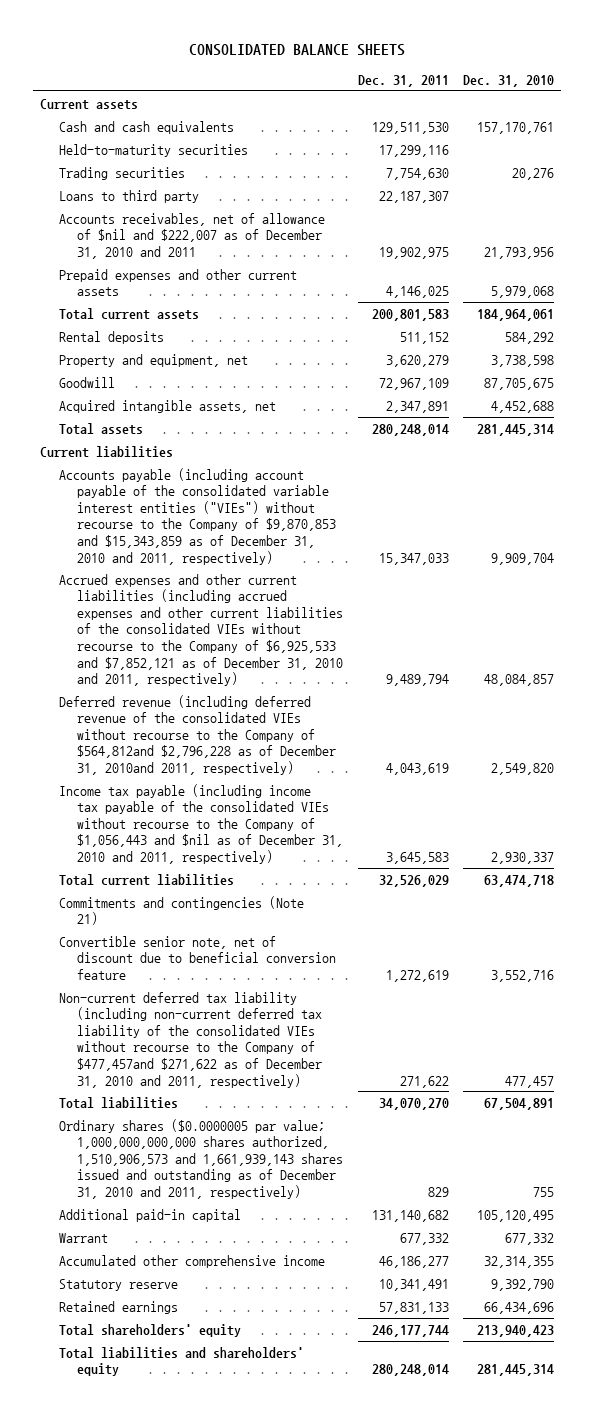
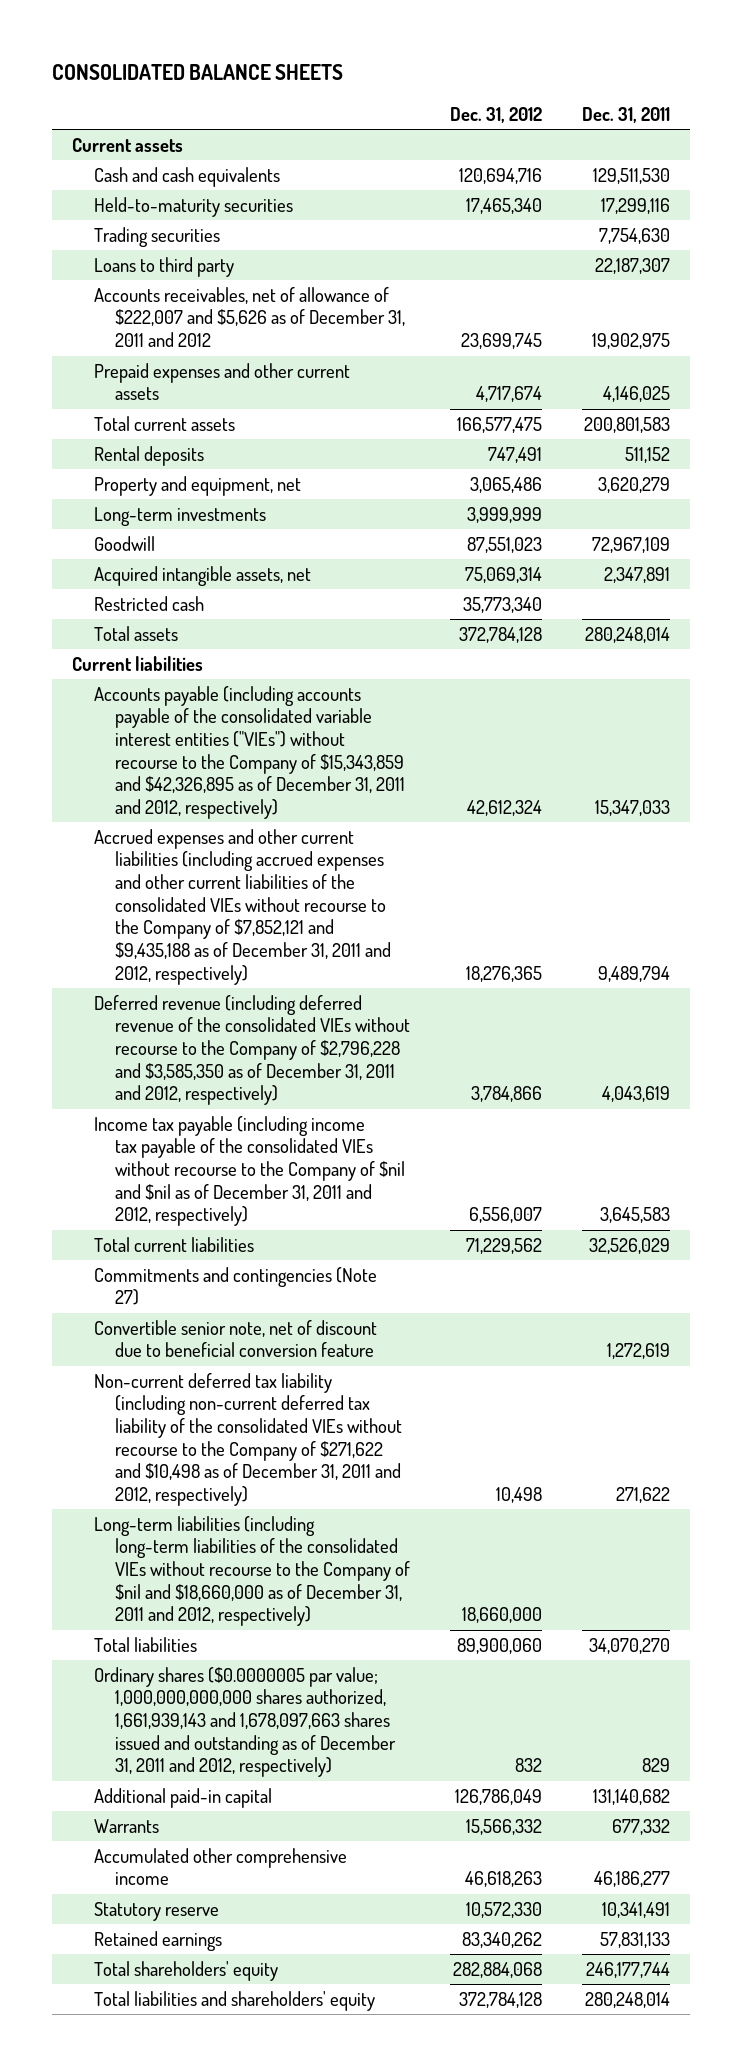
[463,74,555,87] Dec. 31, 2010 -> none
none -> [450,106,543,123] Dec. 31, 2012
[58,212,325,259] Accounts receivables, net of allowance of $nil and $222,007 as of December 31, 2010 and 2011 -> [93,286,406,348] Accounts receivables, net of allowance of $222,007 and $5,626 as of December 31, 2011 and 2012
none -> [93,506,266,526] Long-term investments
none -> [93,595,204,611] Restricted cash
[58,467,337,565] Accounts payable (including account payable of the consolidated variable interest entities ("VIEs") without recourse to the Company of $9,870,853 and $15,343,859 as of December 31, 2010 and 2011, respectively) -> [93,685,406,820] Accounts payable (including accounts payable of the consolidated variable interest entities ("VIEs") without recourse to the Company of $15,343,859 and $42,326,895 as of December 31, 2011 and 2012, respectively)
[58,573,344,687] Accrued expenses and other current liabilities (including accrued expenses and other current liabilities of the consolidated VIEs without recourse to the Company of $6,925,533 and $7,852,121 as of December 31, 2010 and 2011, respectively) -> [93,828,392,985] Accrued expenses and other current liabilities (including accrued expenses and other current liabilities of the consolidated VIEs without recourse to the Company of $7,852,121 and $9,435,188 as of December 31, 2011 and 2012, respectively)
[58,694,337,775] Deferred revenue (including deferred revenue of the consolidated VIEs without recourse to the Company of $564,812and $2,796,228 as of December 31, 2010and 2011, respectively) -> [93,994,411,1106] Deferred revenue (including deferred revenue of the consolidated VIEs without recourse to the Company of $2,796,228 and $3,585,350 as of December 31, 2011 and 2012, respectively)
[58,783,344,864] Income tax payable (including income tax payable of the consolidated VIEs without recourse to the Company of $1,056,443 and $nil as of December 31, 2010 and 2011, respectively) -> [93,1115,406,1227] Income tax payable (including income tax payable of the consolidated VIEs without recourse to the Company of $nil and $nil as of December 31, 2011 and 2012, respectively)
[58,895,304,926] Commitments and contingencies (Note 21) -> [93,1266,377,1306] Commitments and contingencies (Note 27)
[58,991,323,1088] Non-current deferred tax liability (including non-current deferred tax liability of the consolidated VIEs without recourse to the Company of $477,457and $271,622 as of December 31, 2010 and 2011, respectively) -> [93,1372,403,1507] Non-current deferred tax liability (including non-current deferred tax liability of the consolidated VIEs without recourse to the Company of $271,622 and $10,498 as of December 31, 2011 and 2012, respectively)
none -> [93,1515,411,1627] Long-term liabilities (including long-term liabilities of the consolidated VIEs without recourse to the Company of $nil and $18,660,000 as of December 31, 2011 and 2012, respectively)
[58,1118,344,1199] Ordinary shares ($0.0000005 par value; 1,000,000,000,000 shares authorized, 1,510,906,573 and 1,661,939,143 shares issued and outstanding as of December 31, 2010 and 2011, respectively) -> [93,1666,397,1778] Ordinary shares ($0.0000005 par value; 1,000,000,000,000 shares authorized, 1,661,939,143 and 1,678,097,663 shares issued and outstanding as of December 31, 2011 and 2012, respectively)
[58,1232,108,1243] Warrant -> [93,1818,159,1833] Warrants

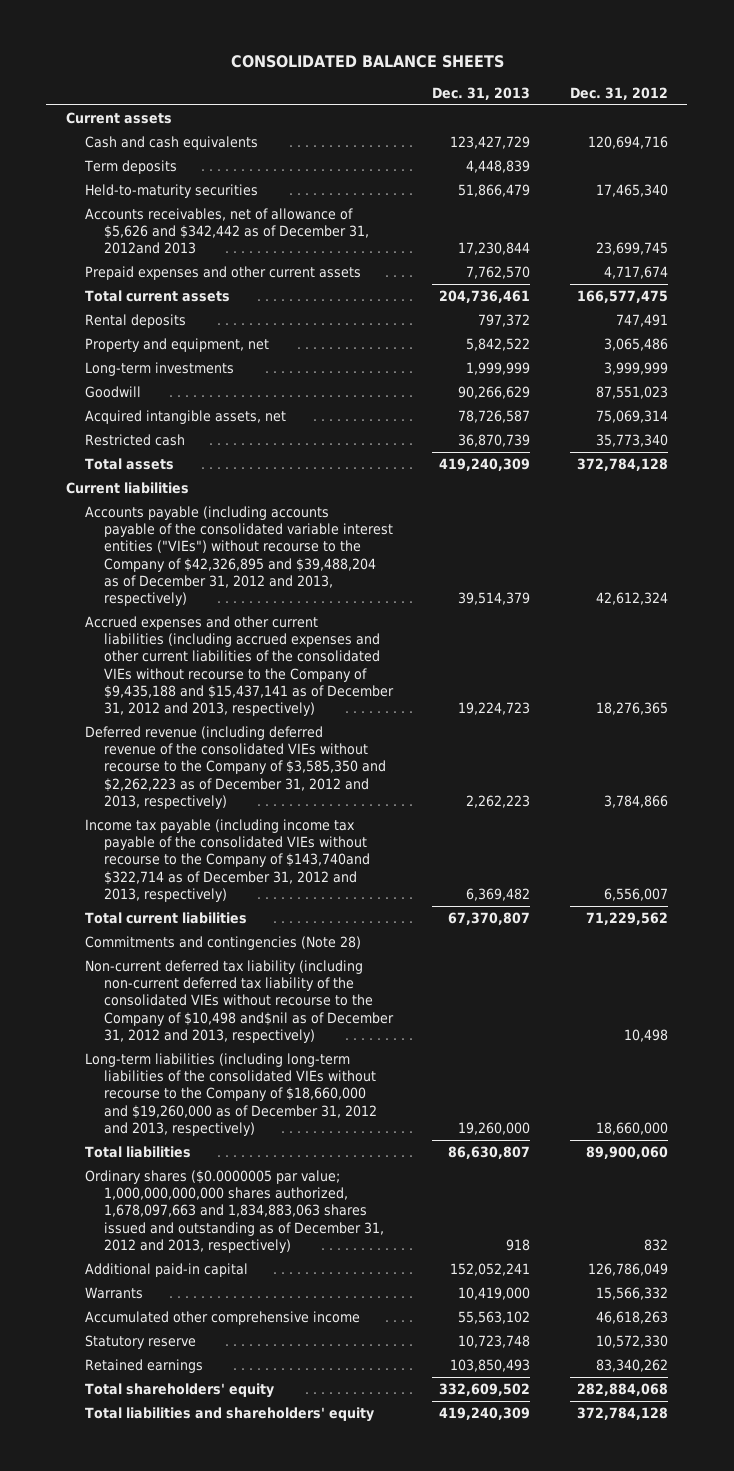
[582,106,671,123] Dec. 31, 2011 -> none
none -> [432,86,531,100] Dec. 31, 2013
none -> [84,159,178,174] Term deposits
[93,226,220,247] Trading securities -> none
[93,256,234,277] Loans to third party -> none
[93,286,406,348] Accounts receivables, net of allowance of $222,007 and $5,626 as of December 31, 2011 and 2012 -> [85,207,370,255] Accounts receivables, net of allowance of $5,626 and $342,442 as of December 31, 2012and 2013
[93,685,406,820] Accounts payable (including accounts payable of the consolidated variable interest entities ("VIEs") without recourse to the Company of $15,343,859 and $42,326,895 as of December 31, 2011 and 2012, respectively) -> [85,505,394,607] Accounts payable (including accounts payable of the consolidated variable interest entities ("VIEs") without recourse to the Company of $42,326,895 and $39,488,204 as of December 31, 2012 and 2013, respectively)
[93,828,392,985] Accrued expenses and other current liabilities (including accrued expenses and other current liabilities of the consolidated VIEs without recourse to the Company of $7,852,121 and $9,435,188 as of December 31, 2011 and 2012, respectively) -> [85,615,395,717] Accrued expenses and other current liabilities (including accrued expenses and other current liabilities of the consolidated VIEs without recourse to the Company of $9,435,188 and $15,437,141 as of December 31, 2012 and 2013, respectively)
[93,994,411,1106] Deferred revenue (including deferred revenue of the consolidated VIEs without recourse to the Company of $2,796,228 and $3,585,350 as of December 31, 2011 and 2012, respectively) -> [85,725,387,809] Deferred revenue (including deferred revenue of the consolidated VIEs without recourse to the Company of $3,585,350 and $2,262,223 as of December 31, 2012 and 2013, respectively)
[93,1115,406,1227] Income tax payable (including income tax payable of the consolidated VIEs without recourse to the Company of $nil and $nil as of December 31, 2011 and 2012, respectively) -> [85,818,371,902] Income tax payable (including income tax payable of the consolidated VIEs without recourse to the Company of $143,740and $322,714 as of December 31, 2012 and 2013, respectively)
[93,1319,377,1358] Convertible senior note, net of discount due to beneficial conversion feature -> none
[93,1266,377,1306] Commitments and contingencies (Note 27) -> [85,935,362,950] Commitments and contingencies (Note 28)
[93,1372,403,1507] Non-current deferred tax liability (including non-current deferred tax liability of the consolidated VIEs without recourse to the Company of $271,622 and $10,498 as of December 31, 2011 and 2012, respectively) -> [85,959,395,1043] Non-current deferred tax liability (including non-current deferred tax liability of the consolidated VIEs without recourse to the Company of $10,498 and$nil as of December 31, 2012 and 2013, respectively)
[93,1515,411,1627] Long-term liabilities (including long-term liabilities of the consolidated VIEs without recourse to the Company of $nil and $18,660,000 as of December 31, 2011 and 2012, respectively) -> [85,1052,378,1136] Long-term liabilities (including long-term liabilities of the consolidated VIEs without recourse to the Company of $18,660,000 and $19,260,000 as of December 31, 2012 and 2013, respectively)
[93,1666,397,1778] Ordinary shares ($0.0000005 par value; 1,000,000,000,000 shares authorized, 1,661,939,143 and 1,678,097,663 shares issued and outstanding as of December 31, 2011 and 2012, respectively) -> [85,1169,385,1253] Ordinary shares ($0.0000005 par value; 1,000,000,000,000 shares authorized, 1,678,097,663 and 1,834,883,063 shares issued and outstanding as of December 31, 2012 and 2013, respectively)

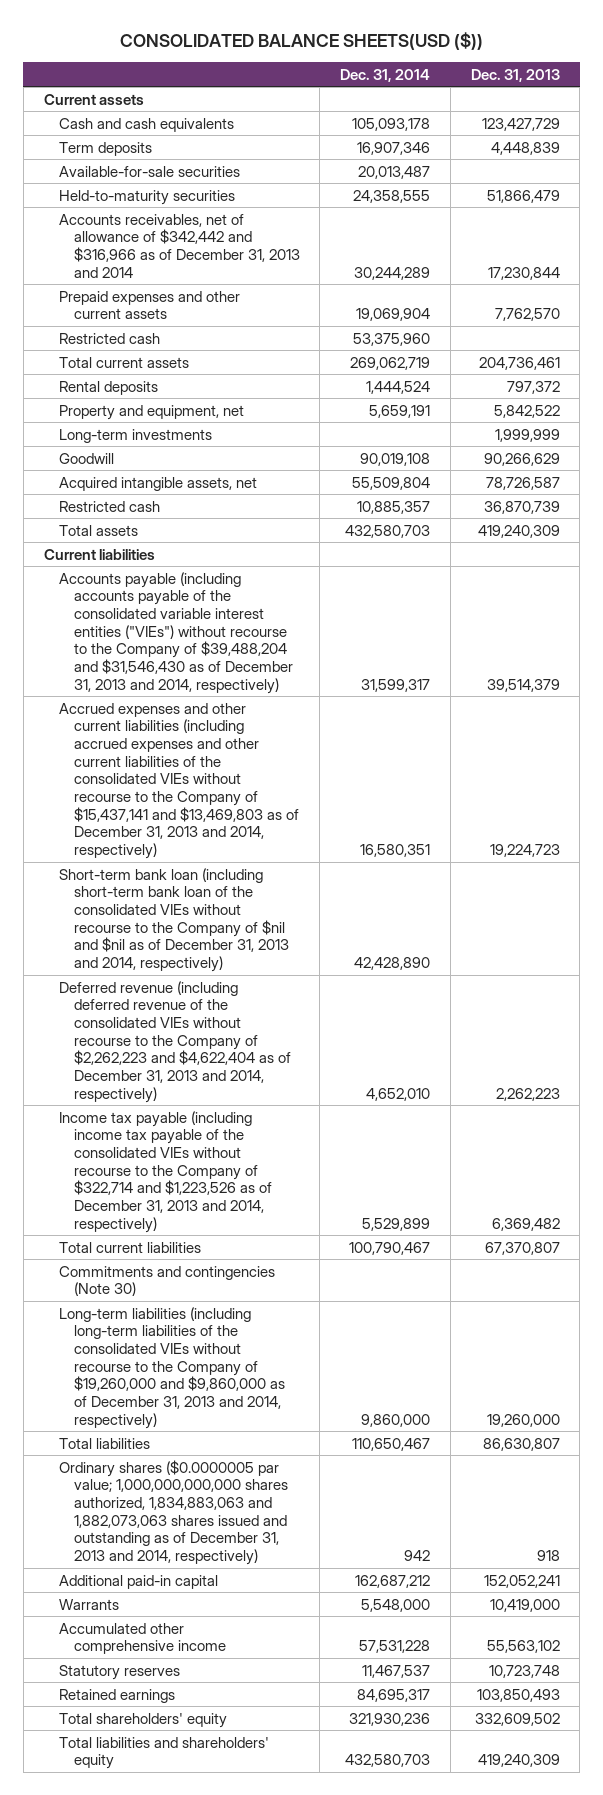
[230,55,504,69] CONSOLIDATED BALANCE SHEETS -> [119,31,483,50] CONSOLIDATED BALANCE SHEETS(USD ($))
[569,86,668,100] Dec. 31, 2012 -> none
none -> [340,68,431,82] Dec. 31, 2014
none -> [58,165,240,177] Available-for-sale securities
[85,207,370,255] Accounts receivables, net of allowance of $5,626 and $342,442 as of December 31, 2012and 2013 -> [58,213,300,278] Accounts receivables, net of allowance of $342,442 and $316,966 as of December 31, 2013 and 2014
none -> [58,332,160,344] Restricted cash
[85,505,394,607] Accounts payable (including accounts payable of the consolidated variable interest entities ("VIEs") without recourse to the Company of $42,326,895 and $39,488,204 as of December 31, 2012 and 2013, respectively) -> [58,571,293,694] Accounts payable (including accounts payable of the consolidated variable interest entities ("VIEs") without recourse to the Company of $39,488,204 and $31,546,430 as of December 31, 2013 and 2014, respectively)
[85,615,395,717] Accrued expenses and other current liabilities (including accrued expenses and other current liabilities of the consolidated VIEs without recourse to the Company of $9,435,188 and $15,437,141 as of December 31, 2012 and 2013, respectively) -> [58,702,299,860] Accrued expenses and other current liabilities (including accrued expenses and other current liabilities of the consolidated VIEs without recourse to the Company of $15,437,141 and $13,469,803 as of December 31, 2013 and 2014, respectively)
none -> [58,867,289,973] Short-term bank loan (including short-term bank loan of the consolidated VIEs without recourse to the Company of $nil and $nil as of December 31, 2013 and 2014, respectively)
[85,725,387,809] Deferred revenue (including deferred revenue of the consolidated VIEs without recourse to the Company of $3,585,350 and $2,262,223 as of December 31, 2012 and 2013, respectively) -> [58,980,291,1103] Deferred revenue (including deferred revenue of the consolidated VIEs without recourse to the Company of $2,262,223 and $4,622,404 as of December 31, 2013 and 2014, respectively)
[85,818,371,902] Income tax payable (including income tax payable of the consolidated VIEs without recourse to the Company of $143,740and $322,714 as of December 31, 2012 and 2013, respectively) -> [58,1110,272,1233] Income tax payable (including income tax payable of the consolidated VIEs without recourse to the Company of $322,714 and $1,223,526 as of December 31, 2013 and 2014, respectively)
[85,959,395,1043] Non-current deferred tax liability (including non-current deferred tax liability of the consolidated VIEs without recourse to the Company of $10,498 and$nil as of December 31, 2012 and 2013, respectively) -> none
[85,935,362,950] Commitments and contingencies (Note 28) -> [58,1265,275,1297] Commitments and contingencies (Note 30)
[85,1052,378,1136] Long-term liabilities (including long-term liabilities of the consolidated VIEs without recourse to the Company of $18,660,000 and $19,260,000 as of December 31, 2012 and 2013, respectively) -> [58,1306,285,1429] Long-term liabilities (including long-term liabilities of the consolidated VIEs without recourse to the Company of $19,260,000 and $9,860,000 as of December 31, 2013 and 2014, respectively)
[85,1169,385,1253] Ordinary shares ($0.0000005 par value; 1,000,000,000,000 shares authorized, 1,678,097,663 and 1,834,883,063 shares issued and outstanding as of December 31, 2012 and 2013, respectively) -> [58,1459,288,1566] Ordinary shares ($0.0000005 par value; 1,000,000,000,000 shares authorized, 1,834,883,063 and 1,882,073,063 shares issued and outstanding as of December 31, 2013 and 2014, respectively)
[85,1334,197,1349] Statutory reserve -> [58,1664,180,1680] Statutory reserves

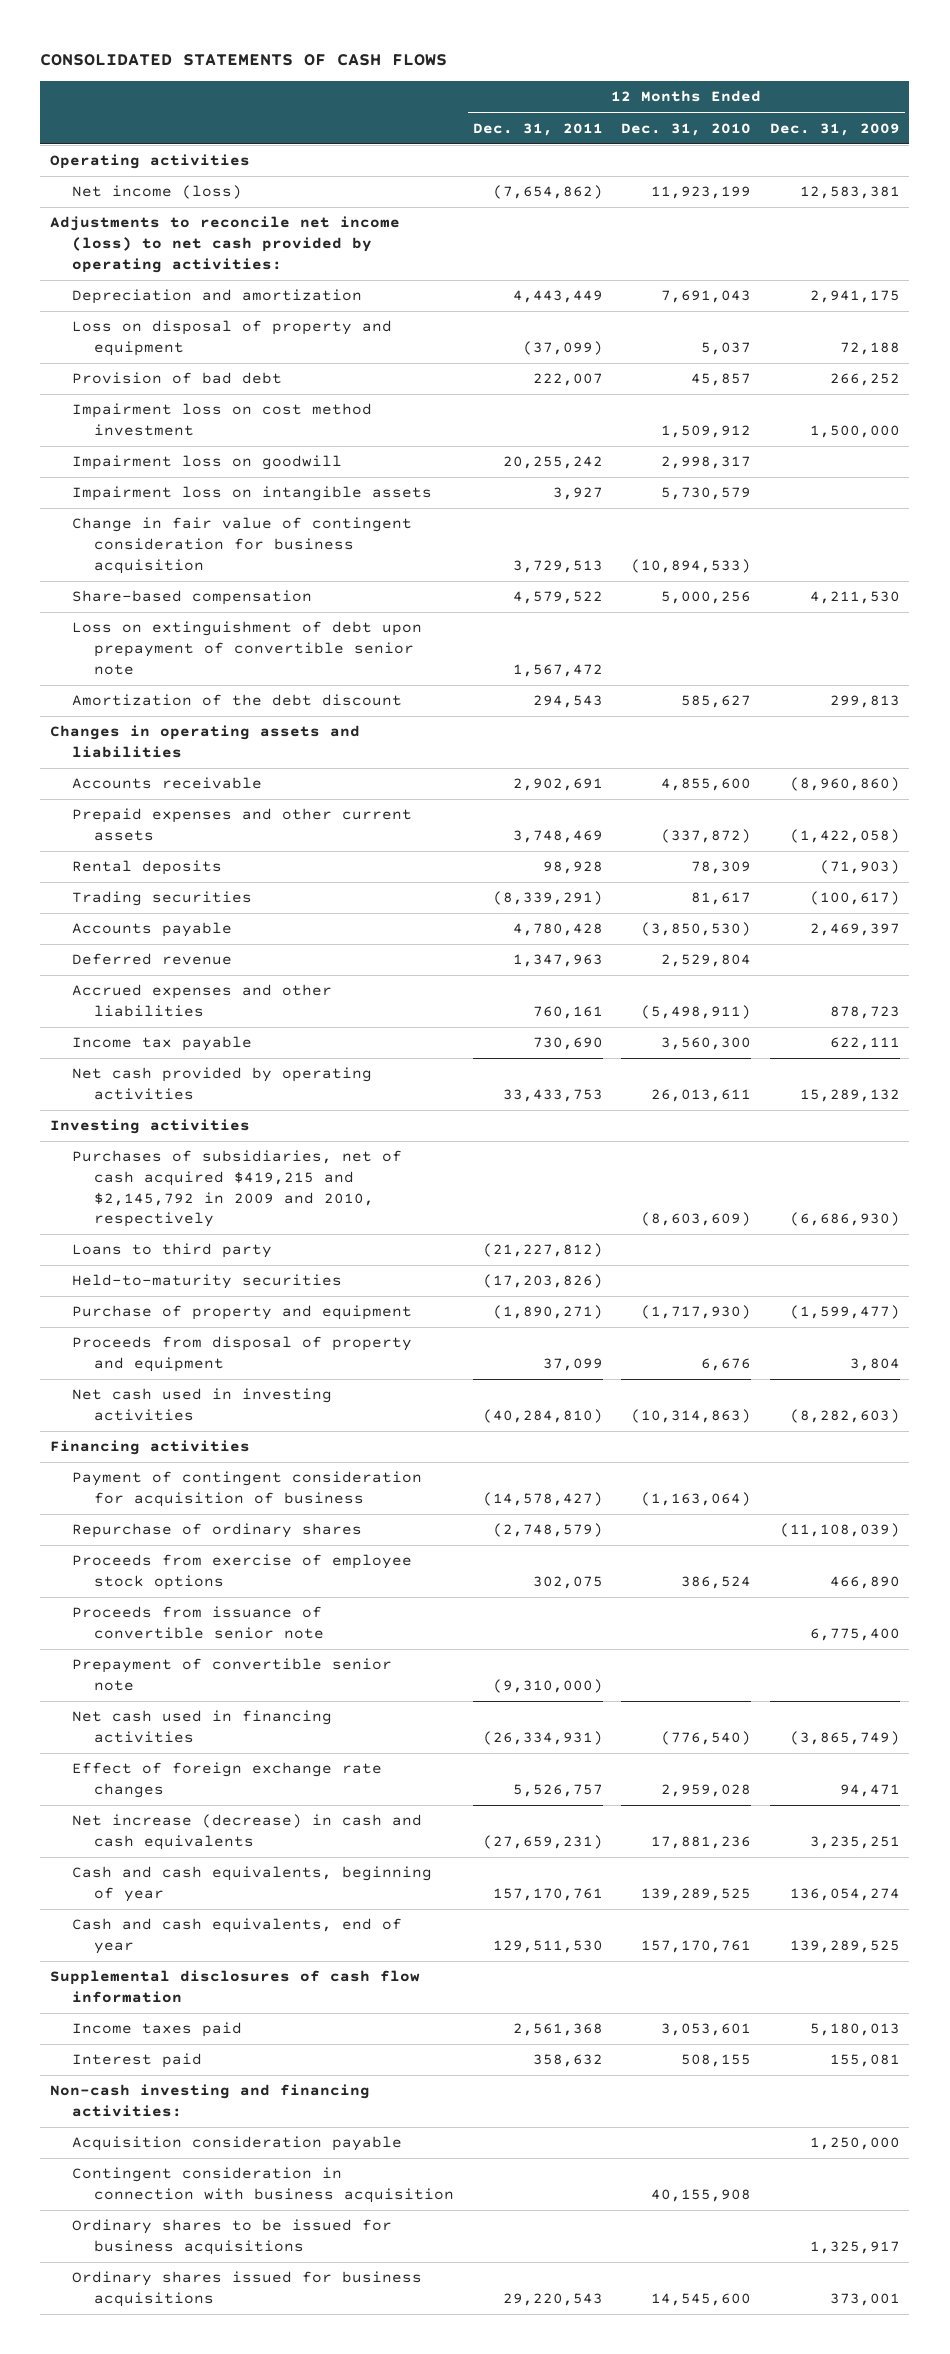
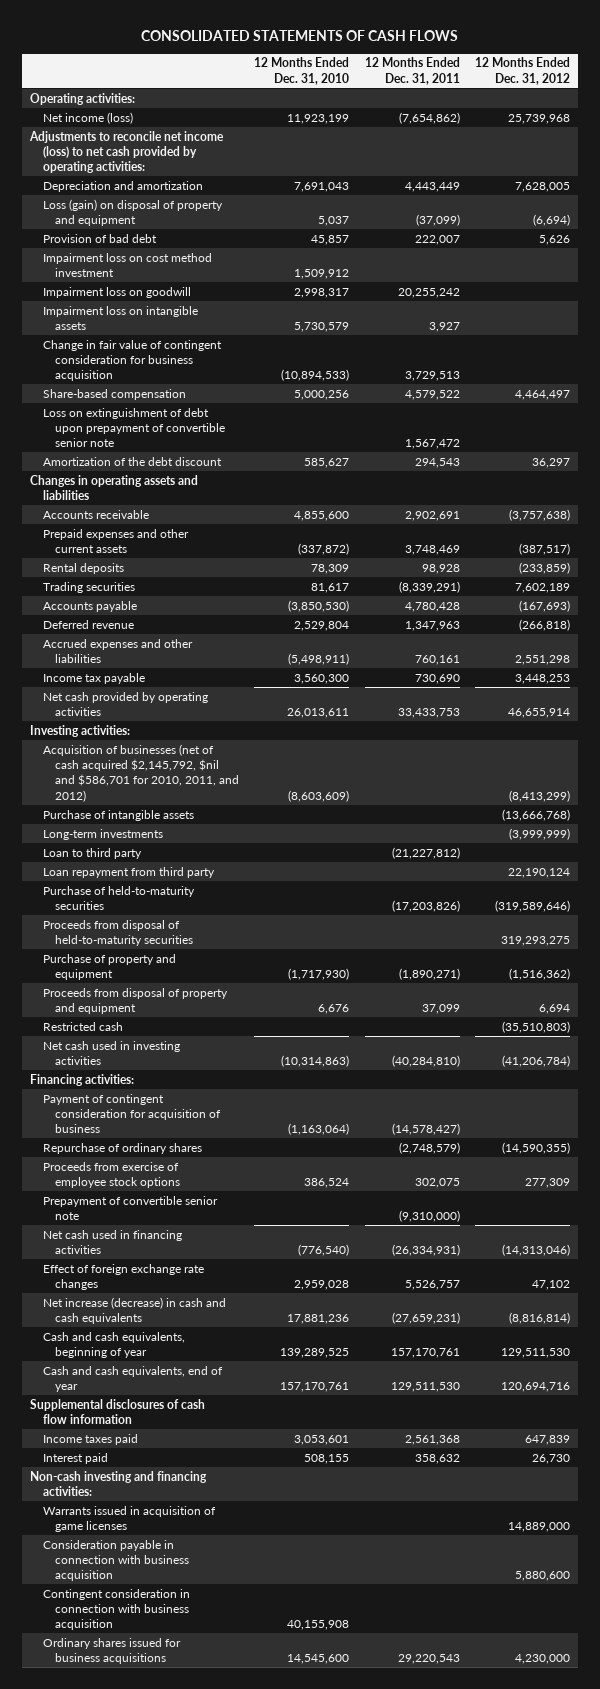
[769,122,900,136] Dec. 31, 2009 -> none
none -> [475,57,571,85] 12 Months Ended Dec. 31, 2012
[49,154,250,170] Operating activities -> [30,92,136,105] Operating activities:
[71,320,392,356] Loss on disposal of property and equipment -> [42,198,223,227] Loss (gain) on disposal of property and equipment
[49,1119,250,1135] Investing activities -> [30,724,131,737] Investing activities:
[71,1150,402,1228] Purchases of subsidiaries, net of cash acquired $419,215 and $2,145,792 in 2009 and 2010, respectively -> [42,743,240,802] Acquisition of businesses (net of cash acquired $2,145,792, $nil and $586,701 for 2010, 2011, and 2012)
none -> [42,809,194,821] Purchase of intangible assets
none -> [42,828,163,840] Long-term investments
[71,1243,272,1259] Loans to third party -> [42,847,142,859] Loan to third party
none -> [42,866,215,878] Loan repayment from third party
[71,1274,342,1290] Held-to-maturity securities -> [42,885,195,911] Purchase of held-to-maturity securities
none -> [42,919,194,947] Proceeds from disposal of held-to-maturity securities
none -> [42,1021,123,1031] Restricted cash
[49,1440,250,1456] Financing activities -> [30,1073,135,1086] Financing activities:
[71,1606,325,1639] Proceeds from issuance of convertible senior note -> none
[71,2136,402,2152] Acquisition consideration payable -> none
none -> [42,1505,216,1533] Warrants issued in acquisition of game licenses
none -> [42,1539,190,1582] Consideration payable in connection with business acquisition
[71,2219,392,2255] Ordinary shares to be issued for business acquisitions -> none

